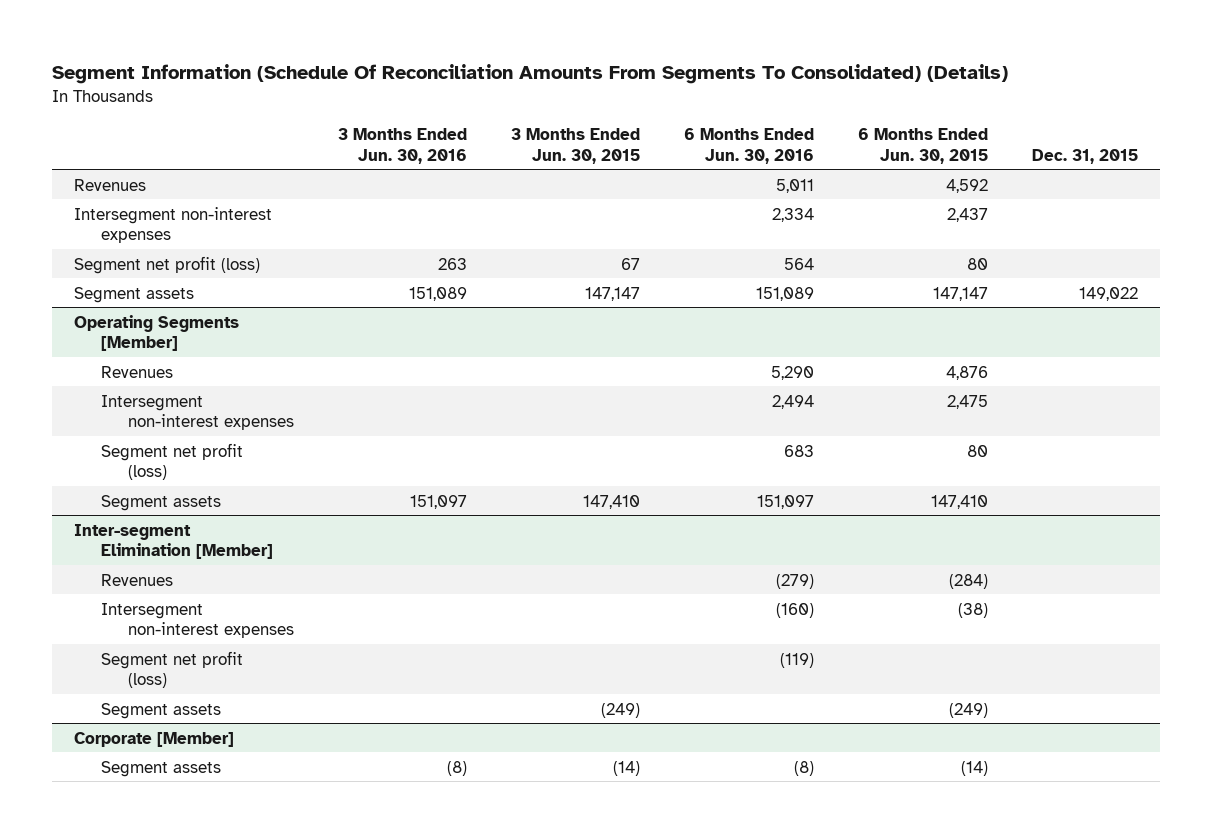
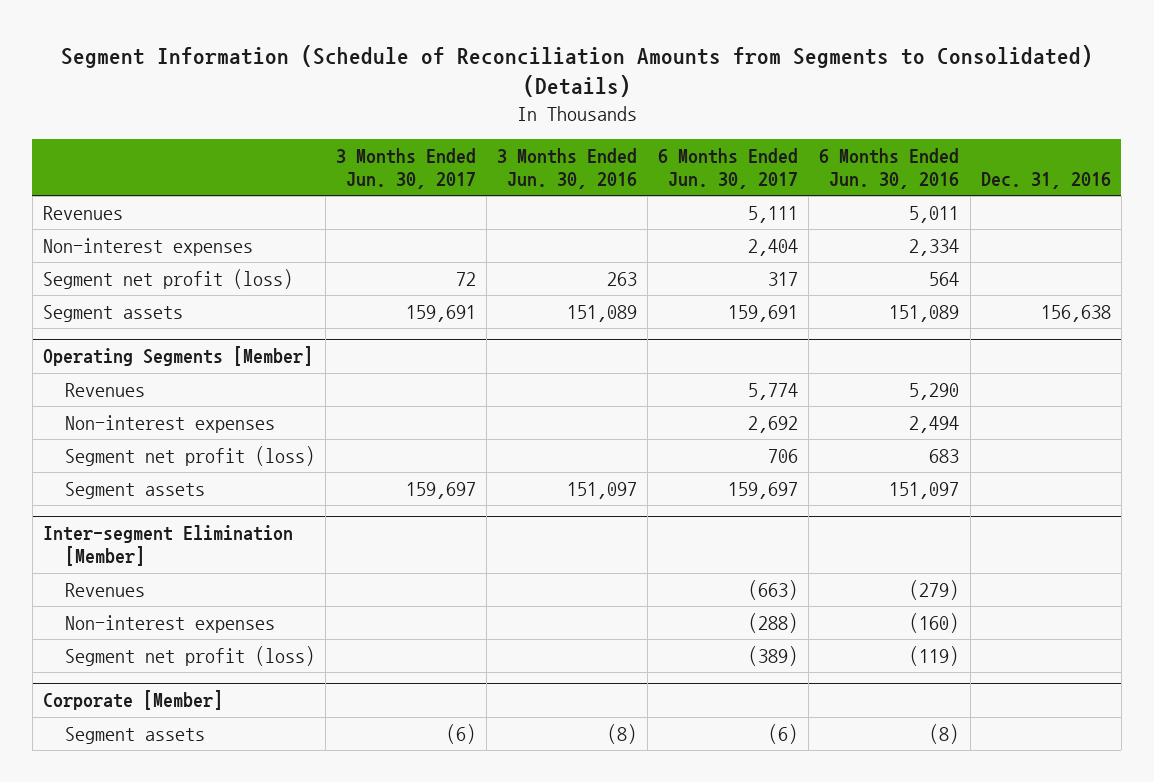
[52,64,1009,85] Segment Information (Schedule Of Reconciliation Amounts From Segments To Consolidated) (Details) -> [60,44,1093,98] Segment Information (Schedule of Reconciliation Amounts from Segments to Consolidated) (Details)
[511,128,641,164] 3 Months Ended Jun. 30, 2015 -> none
[858,128,989,164] 6 Months Ended Jun. 30, 2015 -> none
[1032,148,1139,164] Dec. 31, 2015 -> none
none -> [335,148,476,190] 3 Months Ended Jun. 30, 2017
none -> [658,148,799,190] 6 Months Ended Jun. 30, 2017
none -> [980,172,1111,190] Dec. 31, 2016
[74,206,273,243] Intersegment non-interest expenses -> [42,237,253,256] Non-interest expenses
[101,394,295,430] Intersegment non-interest expenses -> [64,414,275,433] Non-interest expenses
[101,602,295,638] Intersegment non-interest expenses -> [64,614,275,633] Non-interest expenses
[101,702,222,719] Segment assets -> none

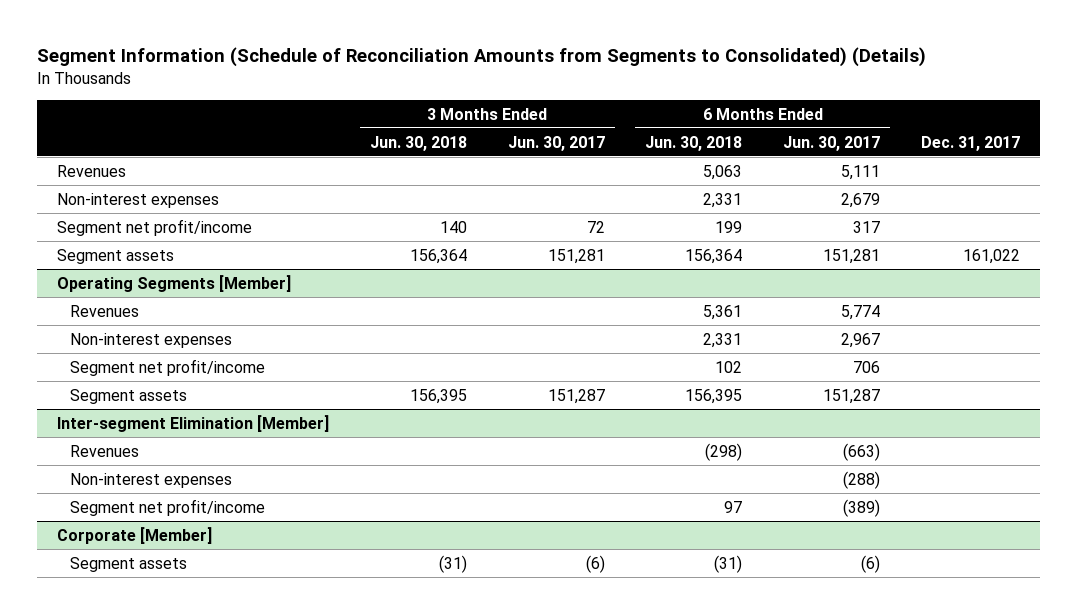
[497,148,638,190] 3 Months Ended Jun. 30, 2016 -> none
[819,148,960,190] 6 Months Ended Jun. 30, 2016 -> none
[980,172,1111,190] Dec. 31, 2016 -> none
none -> [369,135,467,151] Jun. 30, 2018
none -> [645,135,743,151] Jun. 30, 2018
none -> [920,135,1020,151] Dec. 31, 2017
[748,238,799,256] 2,404 -> [841,192,881,208] 2,679
[42,268,293,289] Segment net profit (loss) -> [57,218,253,236] Segment net profit/income
[405,304,476,322] 159,691 -> [547,248,605,264] 151,281
[728,304,799,322] 159,691 -> [823,248,881,264] 151,281
[748,415,799,433] 2,692 -> [841,332,881,348] 2,967
[64,445,315,466] Segment net profit (loss) -> [69,358,265,376] Segment net profit/income
[405,481,476,499] 159,697 -> [547,388,605,404] 151,287
[728,481,799,499] 159,697 -> [823,388,881,404] 151,287
[64,645,315,666] Segment net profit (loss) -> [69,498,265,516] Segment net profit/income

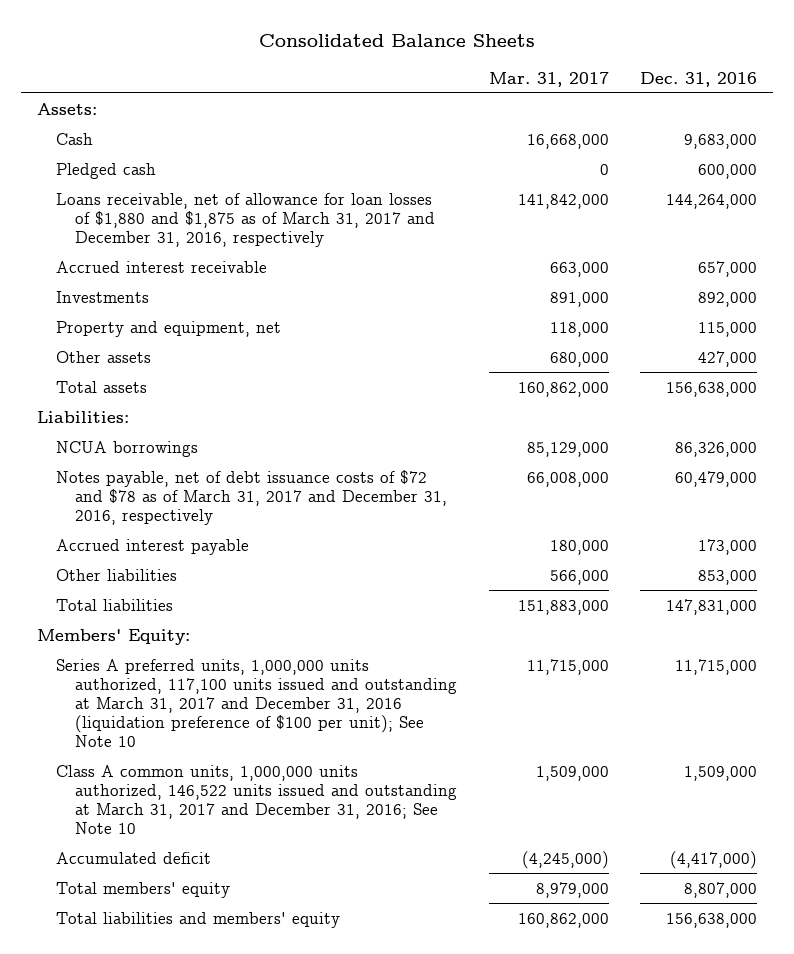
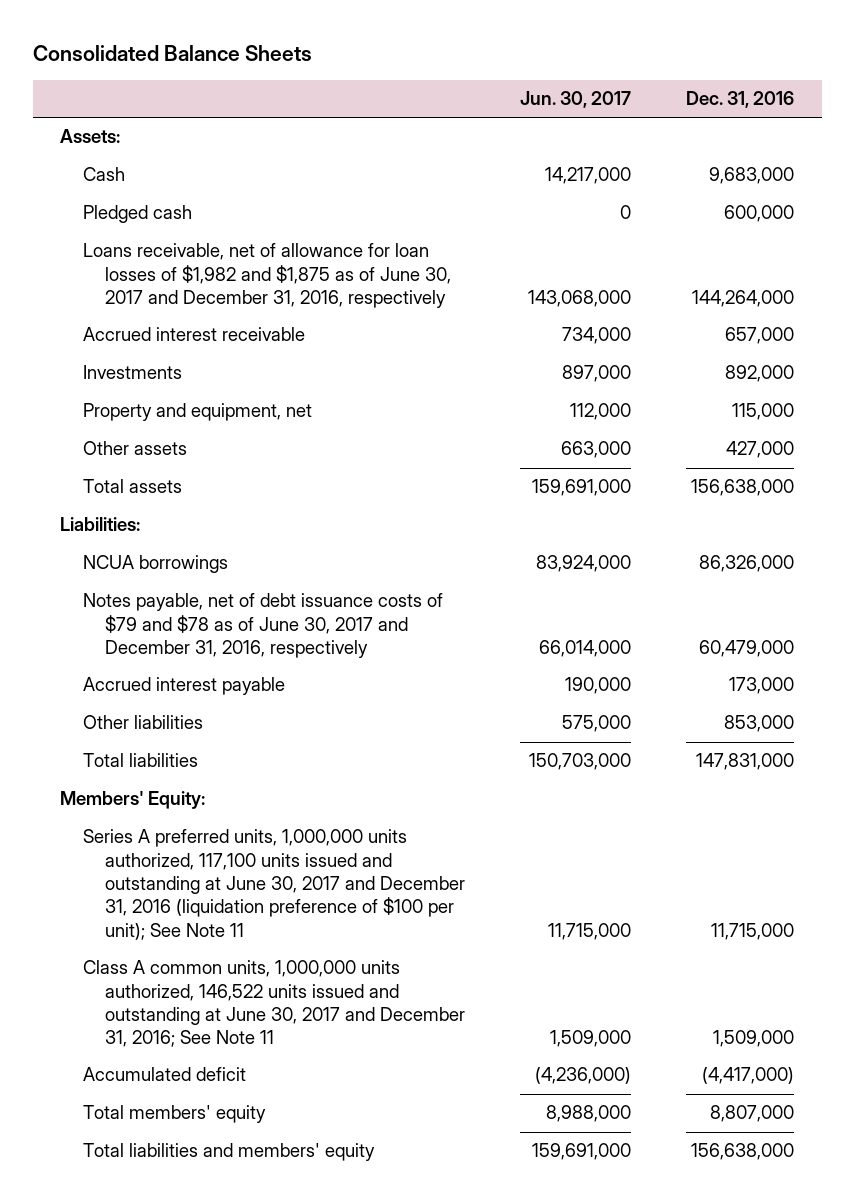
[488,71,609,87] Mar. 31, 2017 -> none
none -> [520,91,632,109] Jun. 30, 2017
[55,192,435,247] Loans receivable, net of allowance for loan losses of $1,880 and $1,875 as of March 31, 2017 and December 31, 2016, respectively -> [82,243,452,309] Loans receivable, net of allowance for loan losses of $1,982 and $1,875 as of June 30, 2017 and December 31, 2016, respectively
[55,469,447,525] Notes payable, net of debt issuance costs of $72 and $78 as of March 31, 2017 and December 31, 2016, respectively -> [82,593,443,659] Notes payable, net of debt issuance costs of $79 and $78 as of June 30, 2017 and December 31, 2016, respectively
[55,658,457,747] Series A preferred units, 1,000,000 units authorized, 117,100 units issued and outstanding at March 31, 2017 and December 31, 2016 (liquidation preference of $100 per unit); See Note 10 -> [82,829,466,940] Series A preferred units, 1,000,000 units authorized, 117,100 units issued and outstanding at June 30, 2017 and December 31, 2016 (liquidation preference of $100 per unit); See Note 11
[55,764,457,834] Class A common units, 1,000,000 units authorized, 146,522 units issued and outstanding at March 31, 2017 and December 31, 2016; See Note 10 -> [82,960,466,1048] Class A common units, 1,000,000 units authorized, 146,522 units issued and outstanding at June 30, 2017 and December 31, 2016; See Note 11

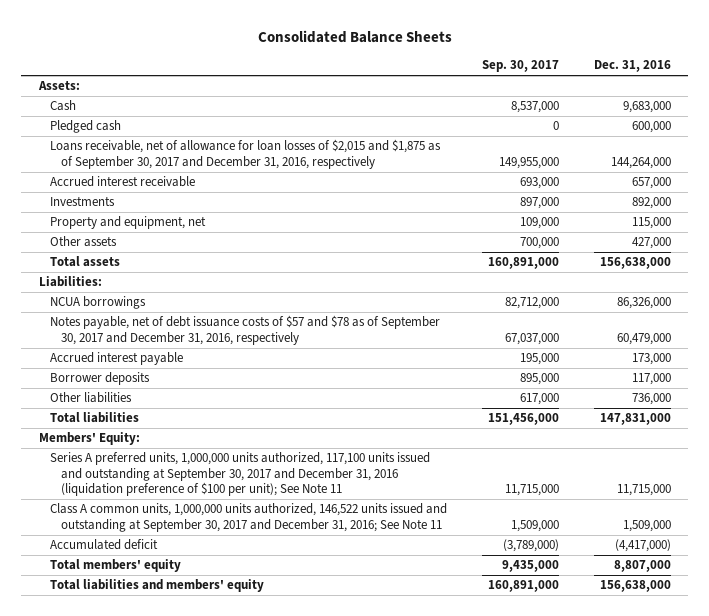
[520,91,632,109] Jun. 30, 2017 -> none
none -> [481,60,559,73] Sep. 30, 2017
[82,243,452,309] Loans receivable, net of allowance for loan losses of $1,982 and $1,875 as of June 30, 2017 and December 31, 2016, respectively -> [49,139,441,169] Loans receivable, net of allowance for loan losses of $2,015 and $1,875 as of September 30, 2017 and December 31, 2016, respectively
[82,593,443,659] Notes payable, net of debt issuance costs of $79 and $78 as of June 30, 2017 and December 31, 2016, respectively -> [49,315,440,345] Notes payable, net of debt issuance costs of $57 and $78 as of September 30, 2017 and December 31, 2016, respectively
none -> [49,372,150,386] Borrower deposits
[724,715,795,733] 853,000 -> [631,393,671,406] 736,000
[82,829,466,940] Series A preferred units, 1,000,000 units authorized, 117,100 units issued and outstanding at June 30, 2017 and December 31, 2016 (liquidation preference of $100 per unit); See Note 11 -> [49,452,430,497] Series A preferred units, 1,000,000 units authorized, 117,100 units issued and outstanding at September 30, 2017 and December 31, 2016 (liquidation preference of $100 per unit); See Note 11
[82,960,466,1048] Class A common units, 1,000,000 units authorized, 146,522 units issued and outstanding at June 30, 2017 and December 31, 2016; See Note 11 -> [49,503,447,532] Class A common units, 1,000,000 units authorized, 146,522 units issued and outstanding at September 30, 2017 and December 31, 2016; See Note 11

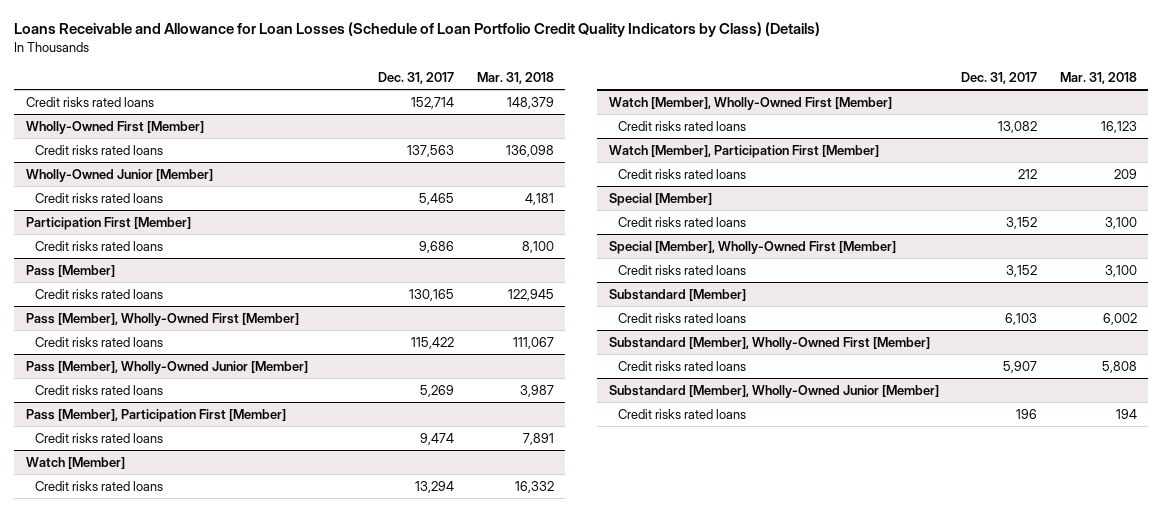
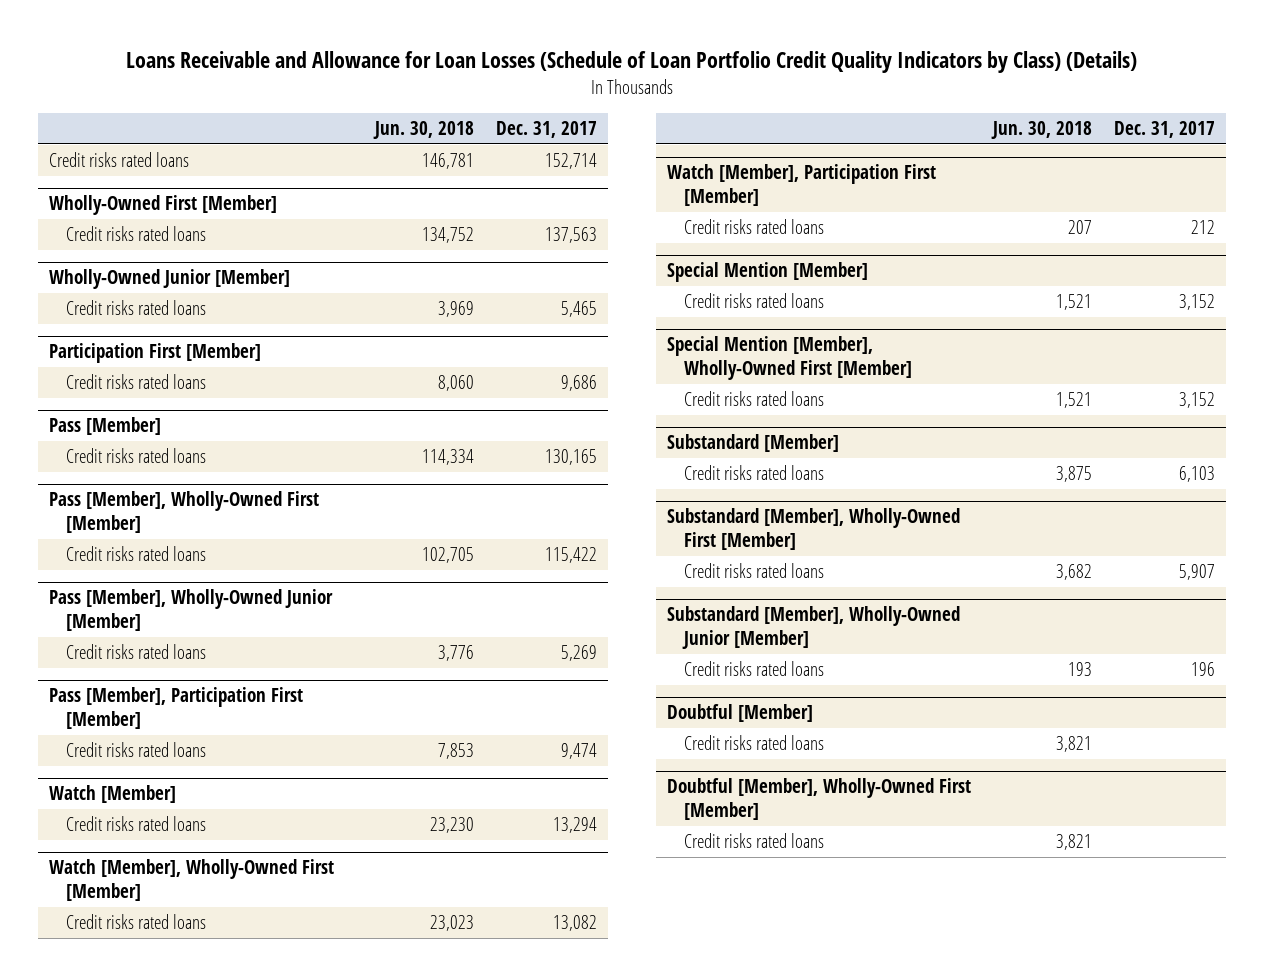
[476,71,554,84] Mar. 31, 2018 -> none
none -> [373,121,475,140] Jun. 30, 2018
[608,192,712,206] Special [Member] -> [667,262,869,283] Special Mention [Member]
[608,240,896,254] Special [Member], Wholly-Owned First [Member] -> [667,336,913,381] Special Mention [Member], Wholly-Owned First [Member]
none -> [667,704,814,723] Doubtful [Member]
none -> [684,735,825,751] Credit risks rated loans
none -> [667,778,972,821] Doubtful [Member], Wholly-Owned First [Member]
none -> [684,833,825,849] Credit risks rated loans

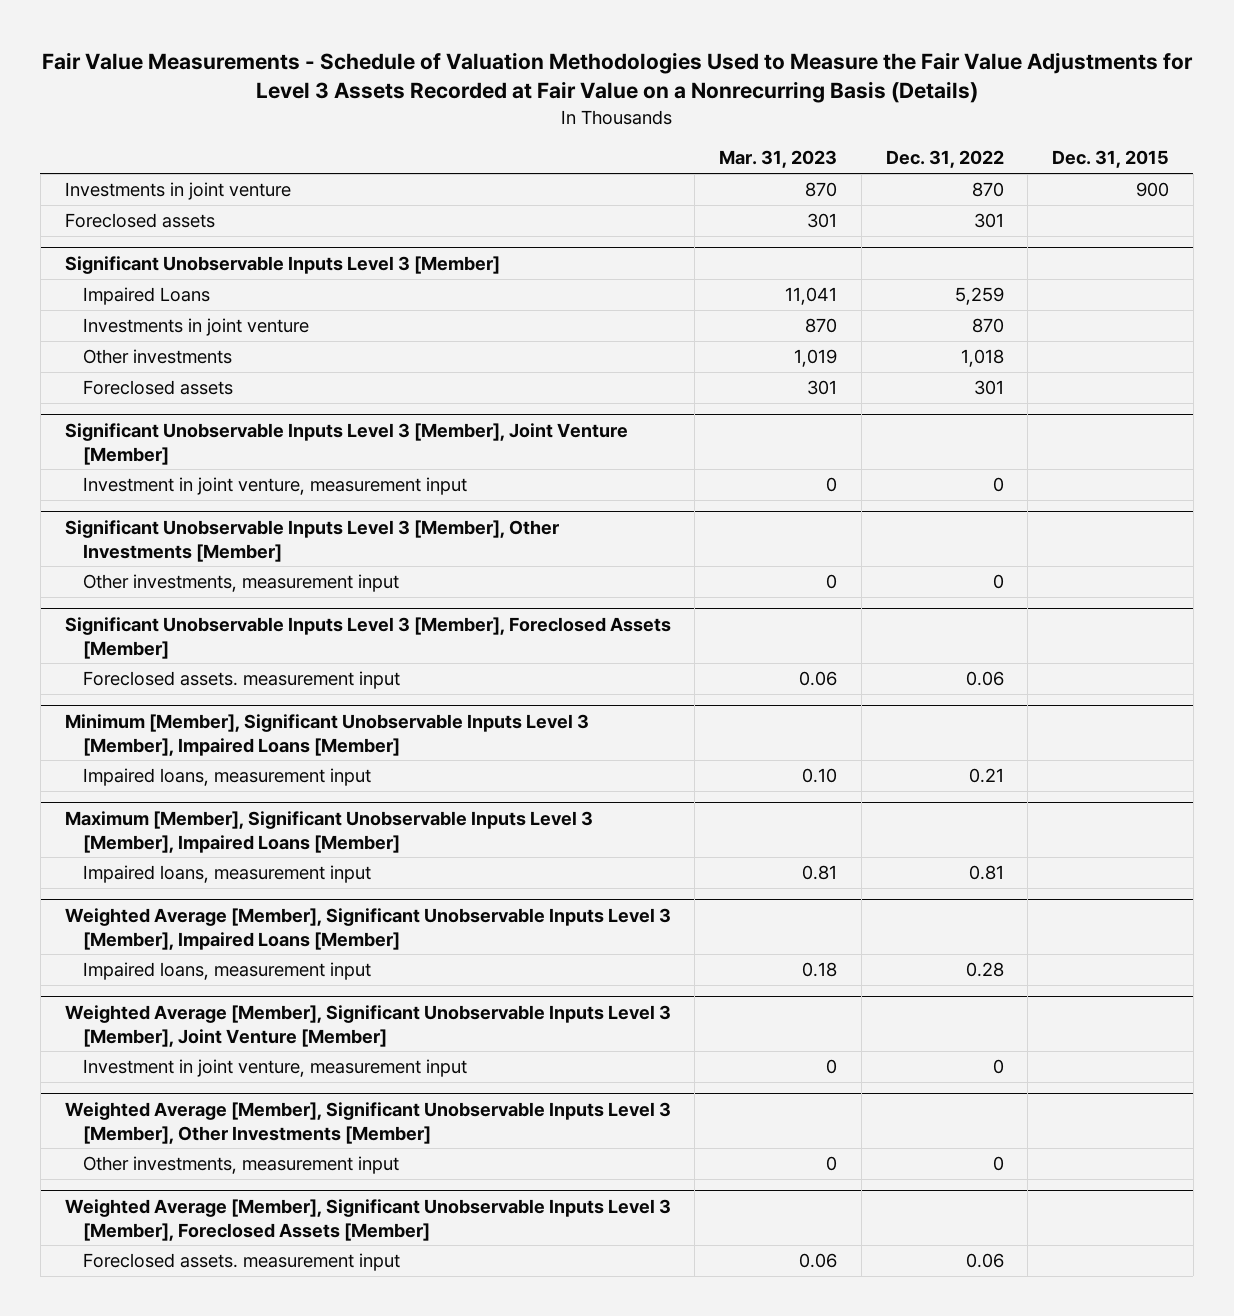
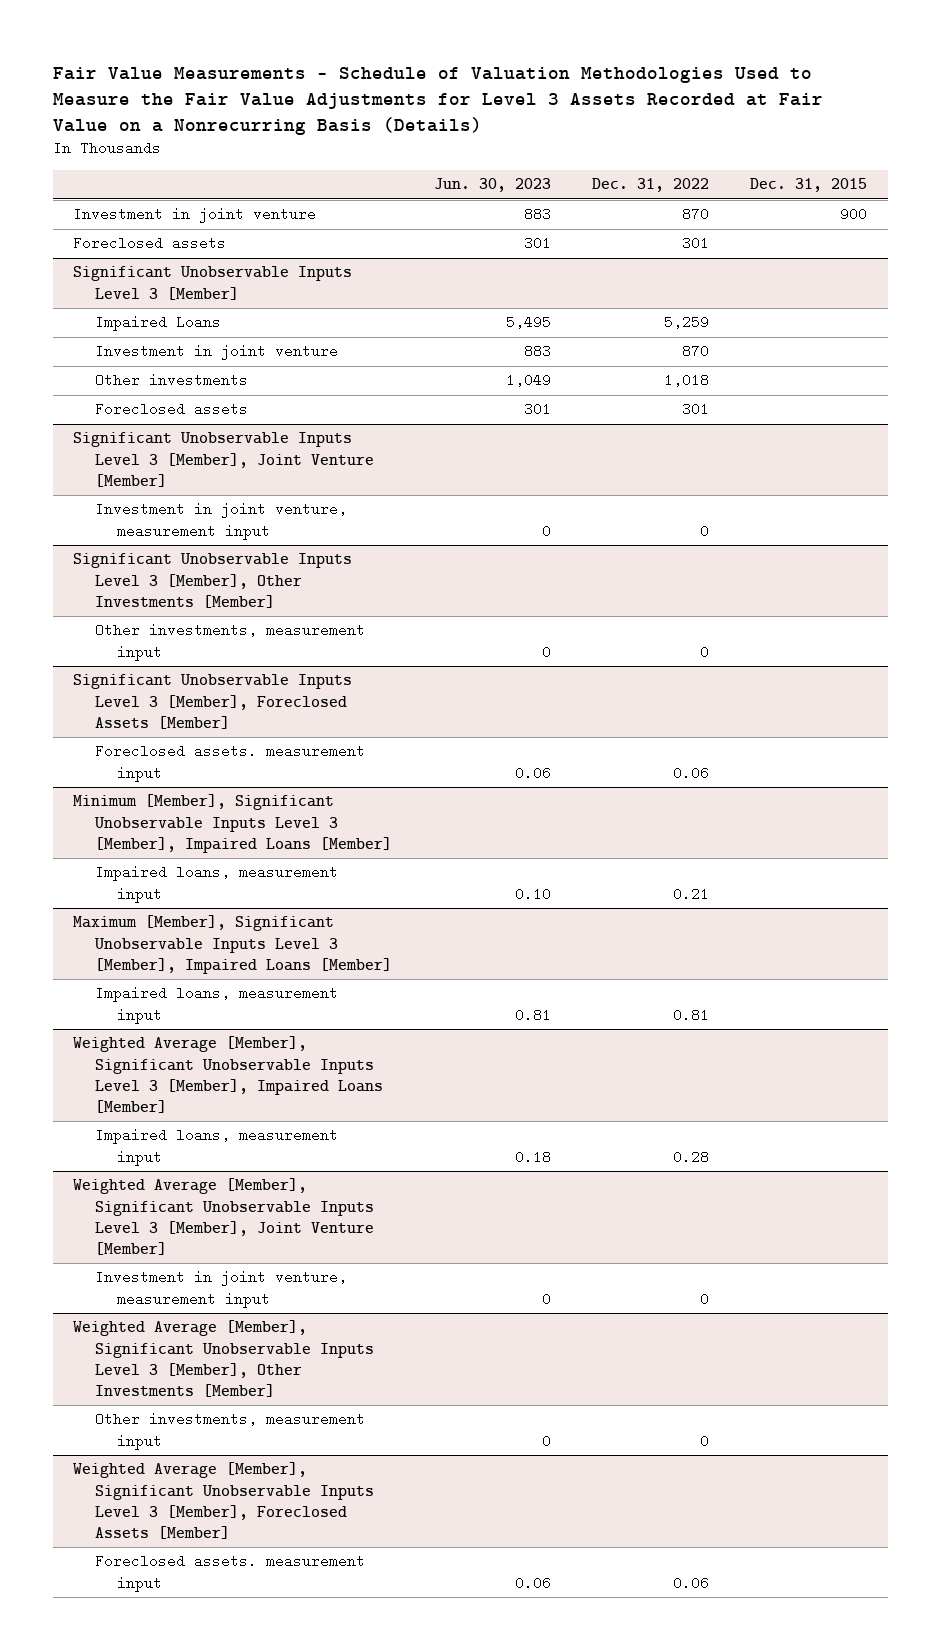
[719,150,838,169] Mar. 31, 2023 -> none
none -> [433,178,551,193] Jun. 30, 2023
[64,181,291,200] Investments in joint venture -> [73,207,317,224] Investment in joint venture
[83,317,310,336] Investments in joint venture -> [95,344,339,361] Investment in joint venture

